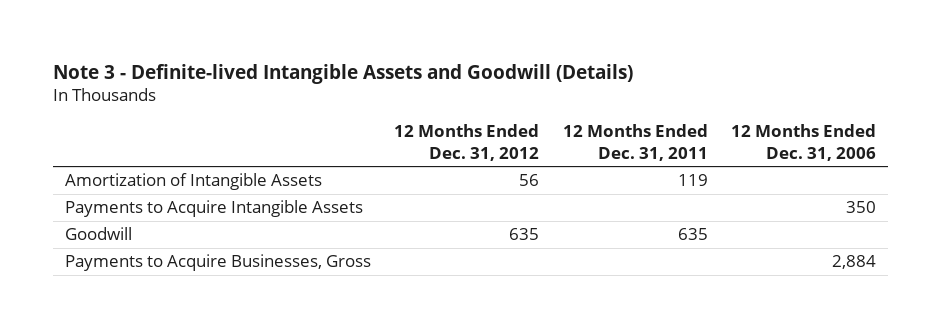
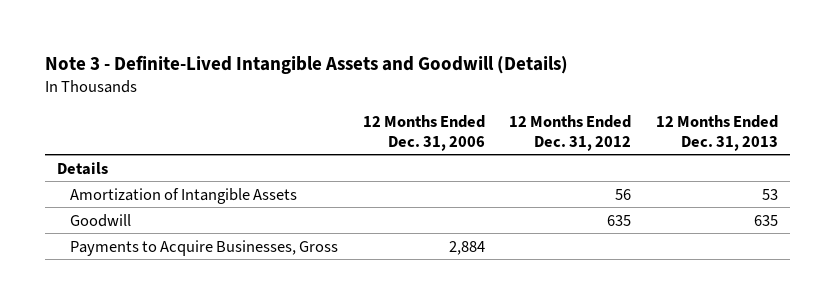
[53,63,634,84] Note 3 - Definite-lived Intangible Assets and Goodwill (Details) -> [45,55,569,75] Note 3 - Definite-Lived Intangible Assets and Goodwill (Details)
[562,124,708,161] 12 Months Ended Dec. 31, 2011 -> none
none -> [655,115,778,151] 12 Months Ended Dec. 31, 2013
none -> [57,161,109,175] Details
[64,200,363,218] Payments to Acquire Intangible Assets -> none

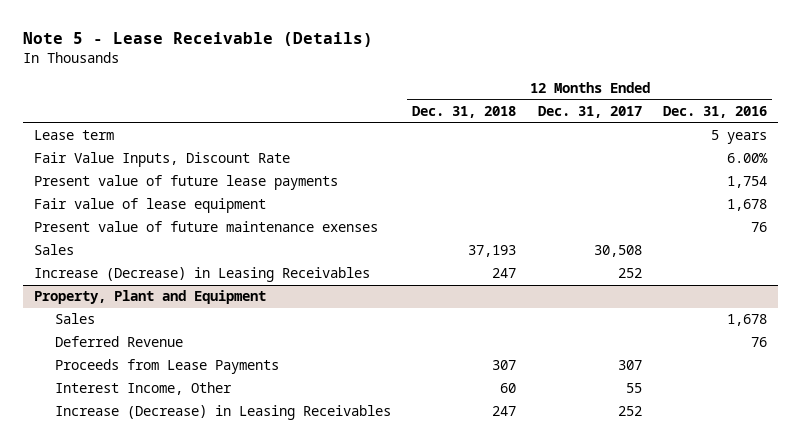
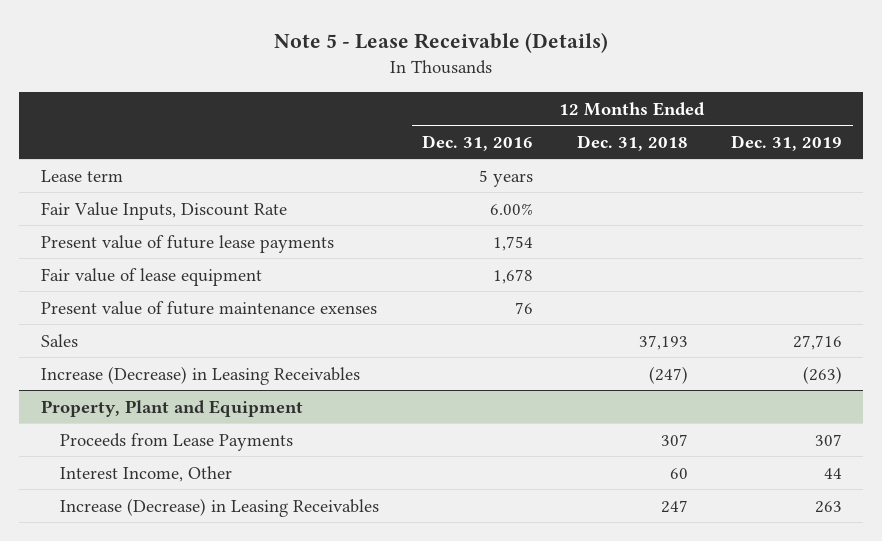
[537,106,642,119] Dec. 31, 2017 -> none
none -> [730,134,842,151] Dec. 31, 2019
[492,268,517,279] 247 -> [648,365,688,384] (247)
[54,313,95,325] Sales -> none
[54,336,183,348] Deferred Revenue -> none

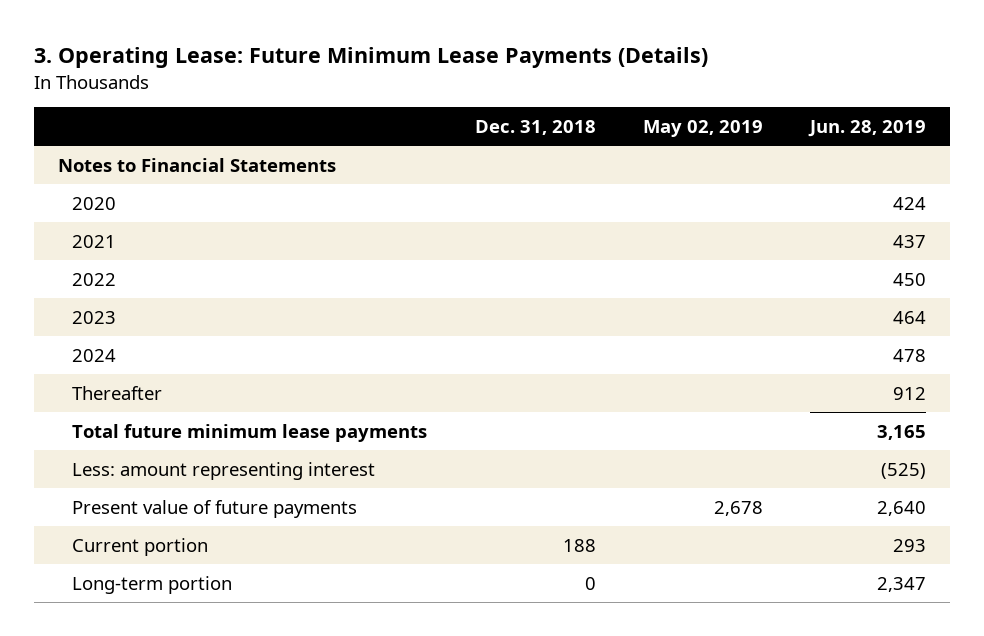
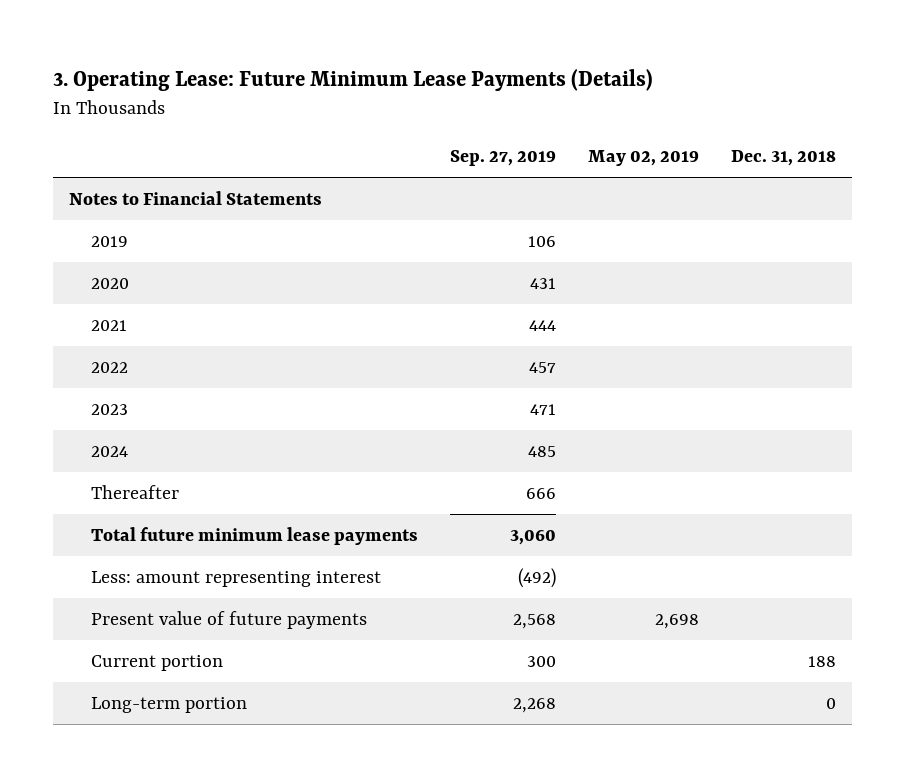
[808,119,927,137] Jun. 28, 2019 -> none
none -> [449,150,556,167] Sep. 27, 2019
none -> [90,236,128,248] 2019
[713,500,763,516] 2,678 -> [654,614,699,630] 2,698

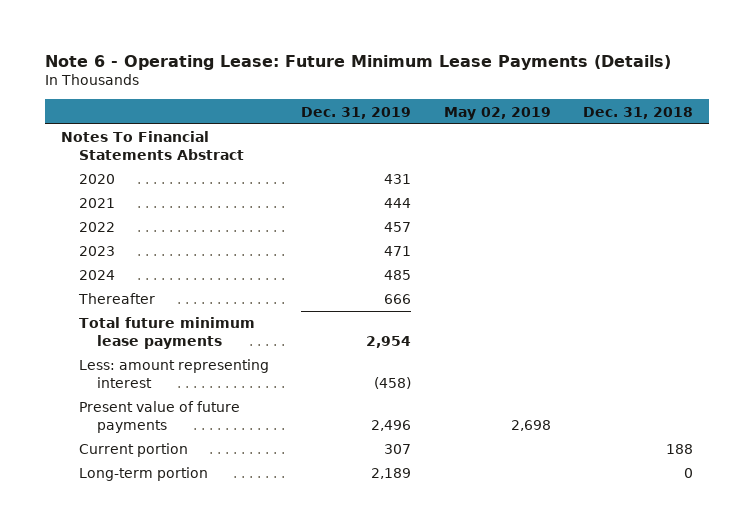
[53,68,654,91] 3. Operating Lease: Future Minimum Lease Payments (Details) -> [45,54,672,70] Note 6 - Operating Lease: Future Minimum Lease Payments (Details)
[449,150,556,167] Sep. 27, 2019 -> none
none -> [301,106,412,119] Dec. 31, 2019
[90,236,128,248] 2019 -> none
[69,191,323,206] Notes to Financial Statements -> [61,131,245,161] Notes To Financial Statements Abstract

